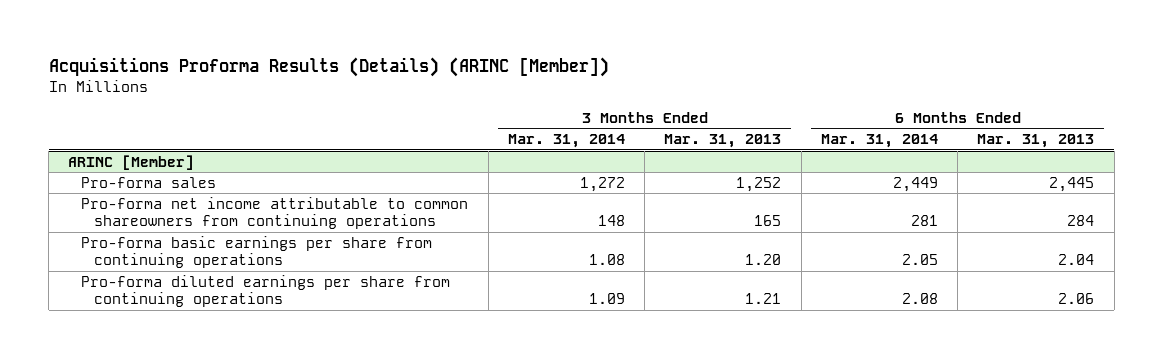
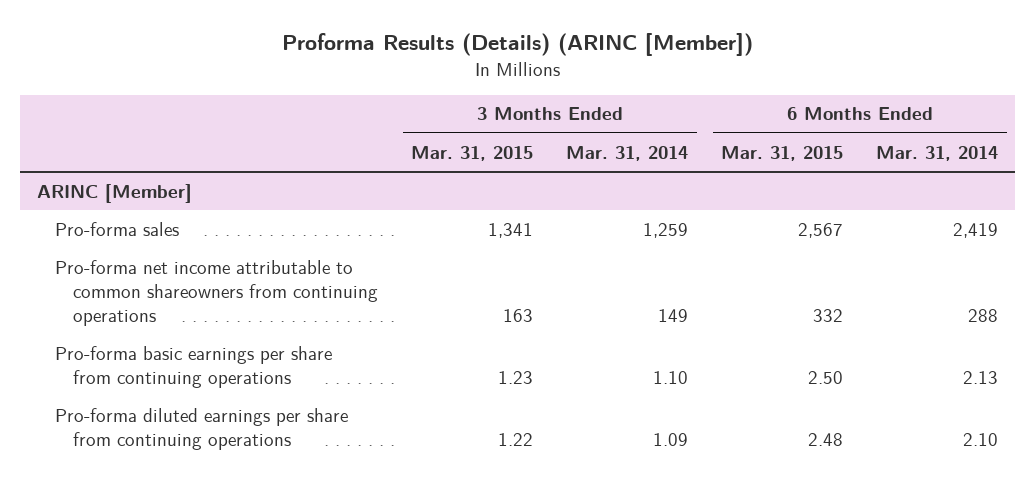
[48,56,609,77] Acquisitions Proforma Results (Details) (ARINC [Member]) -> [281,32,753,56] Proforma Results (Details) (ARINC [Member])
[664,134,782,149] Mar. 31, 2013 -> none
[977,134,1095,149] Mar. 31, 2013 -> none
none -> [411,145,534,161] Mar. 31, 2015
none -> [721,145,844,161] Mar. 31, 2015
[579,176,625,192] 1,272 -> [643,222,689,238] 1,259
[892,176,938,192] 2,449 -> [953,222,999,238] 2,419
[597,215,625,227] 148 -> [658,308,689,322] 149
[910,215,938,227] 281 -> [968,308,999,322] 288
[588,254,625,266] 1.08 -> [653,370,689,384] 1.10
[901,254,938,266] 2.05 -> [963,370,999,384] 2.13
[901,293,938,305] 2.08 -> [963,432,999,446] 2.10

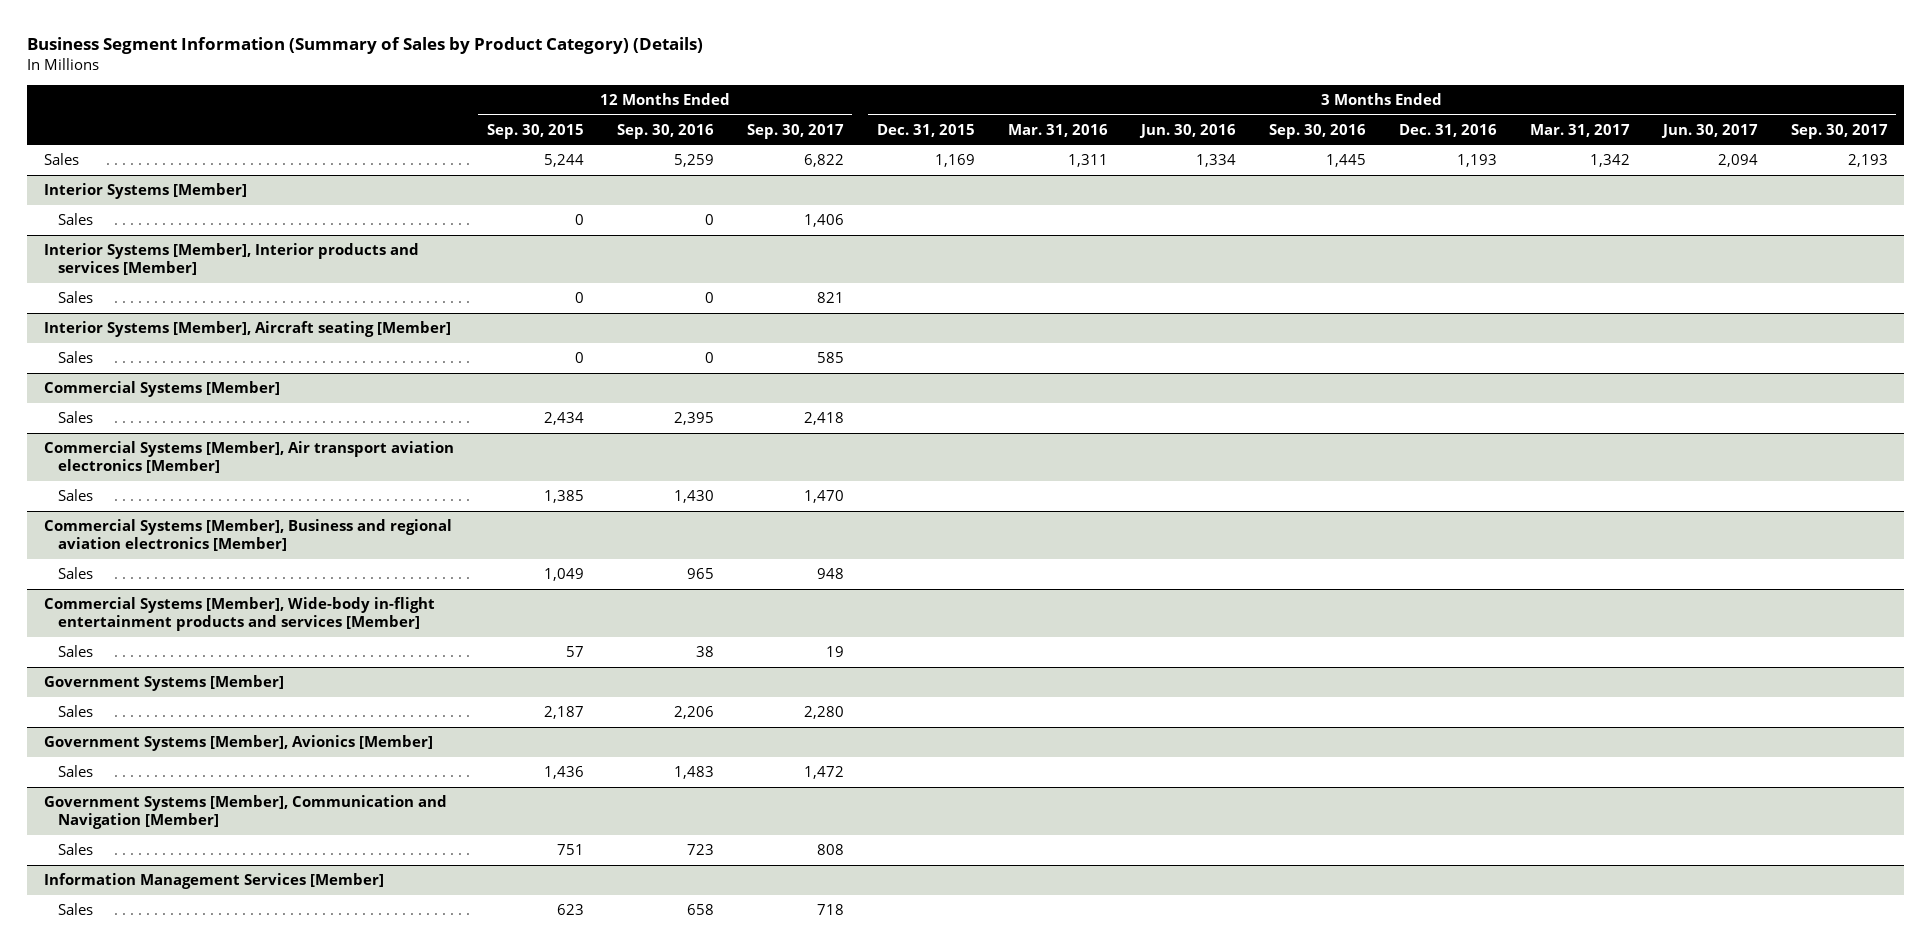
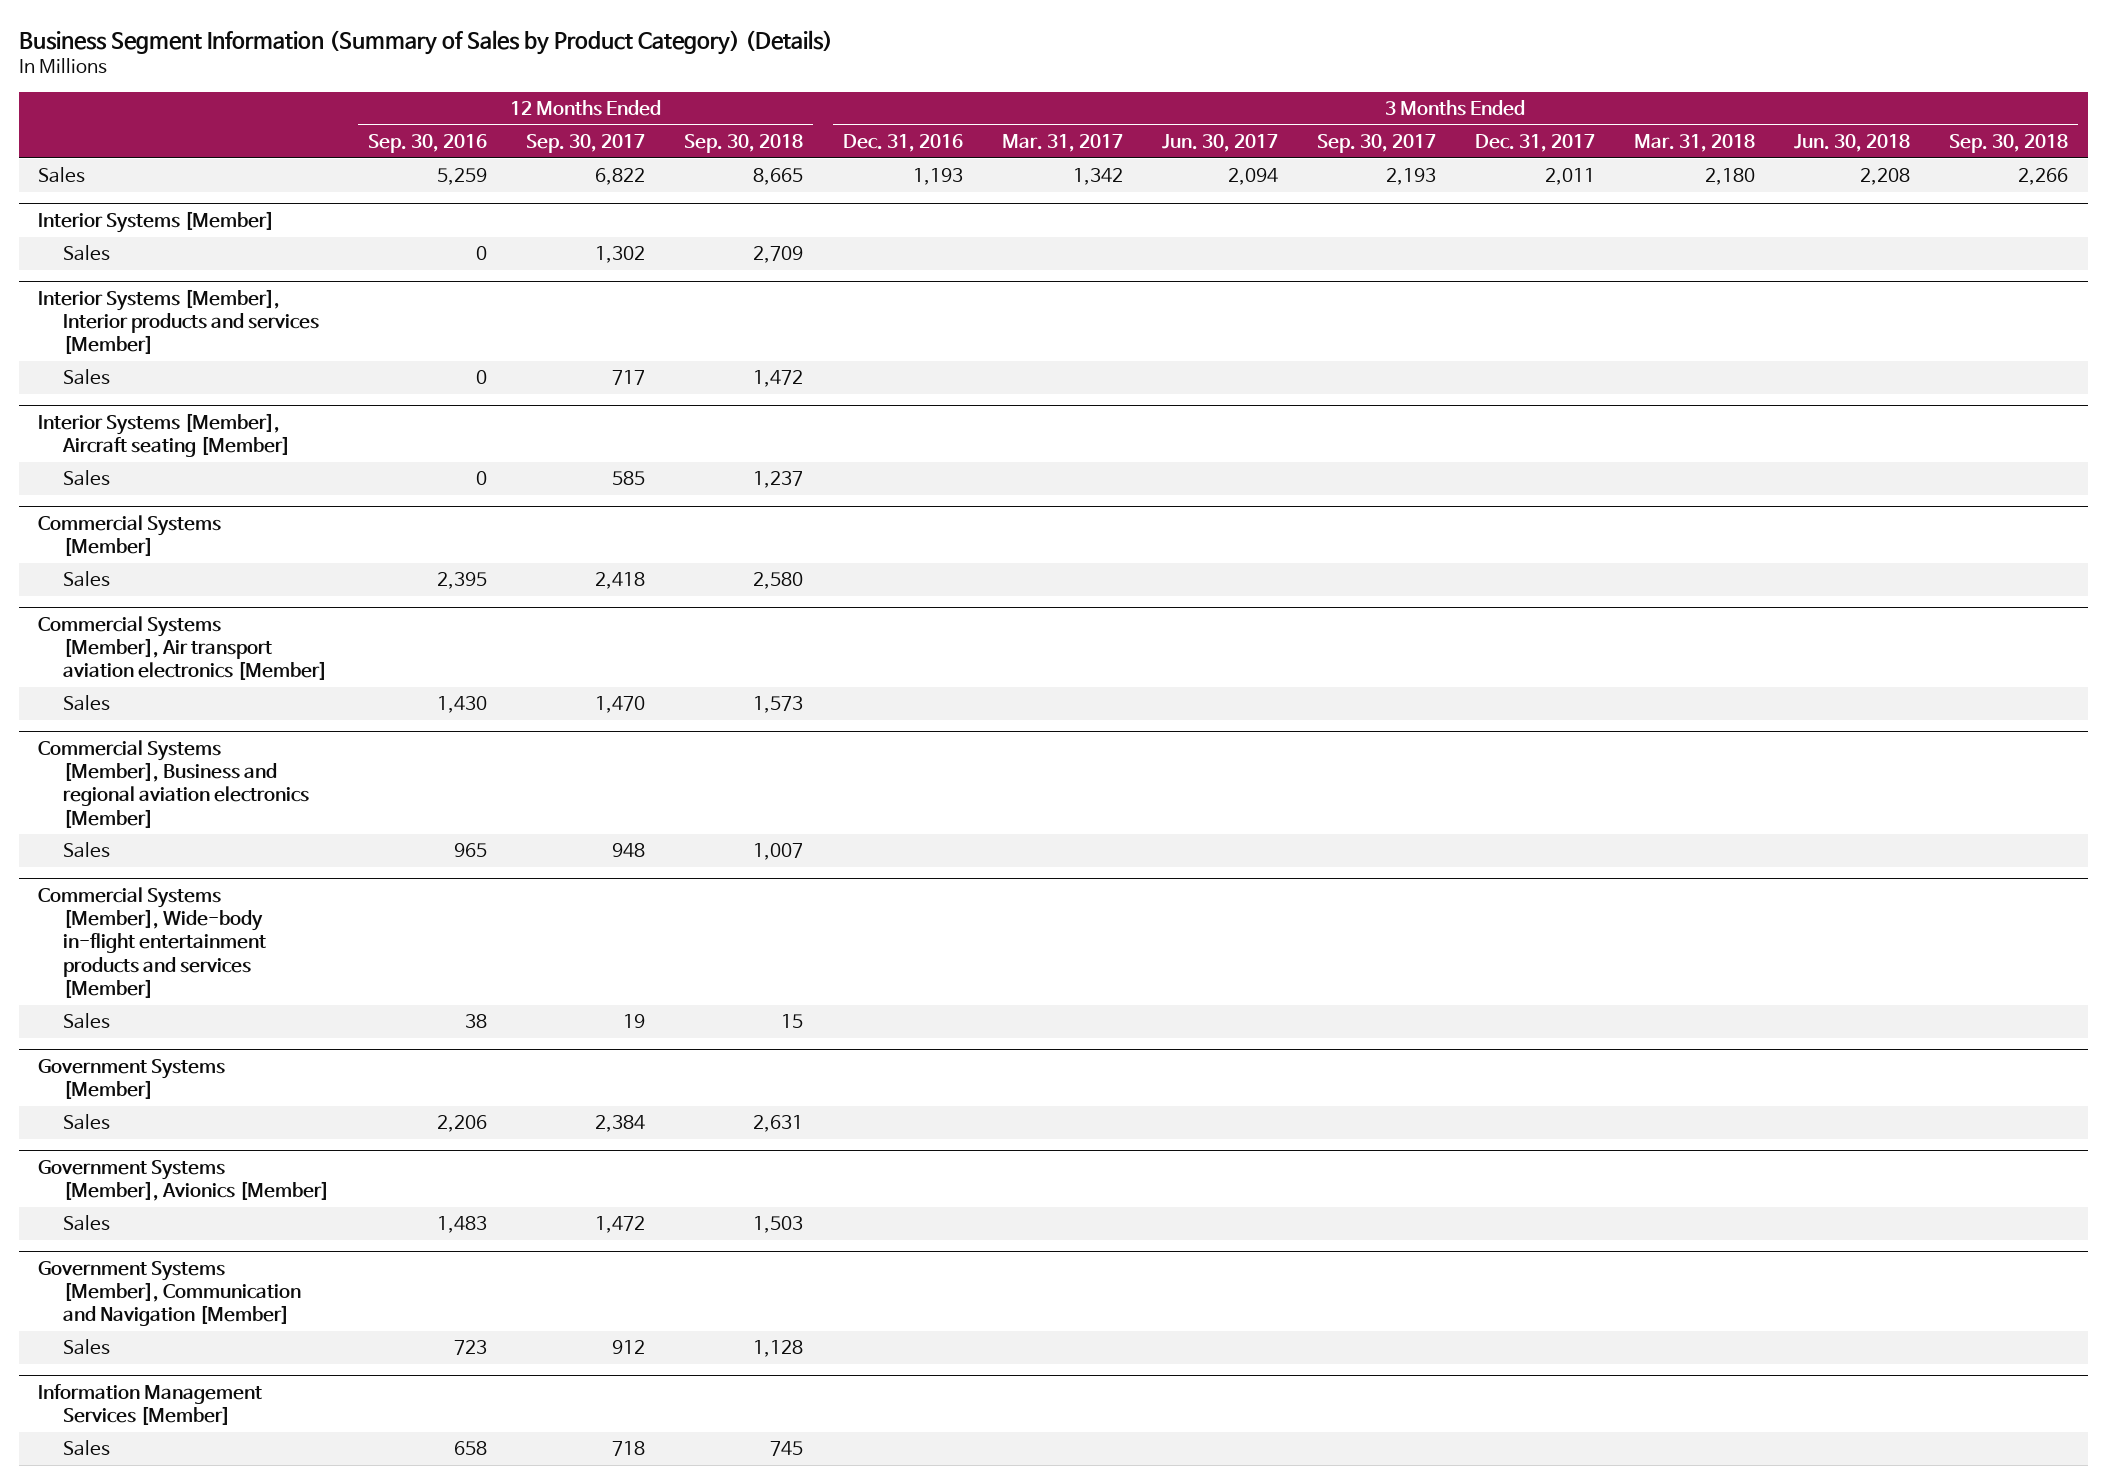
[486,123,584,139] Sep. 30, 2015 -> none
[876,123,975,137] Dec. 31, 2015 -> none
[1007,123,1108,137] Mar. 31, 2016 -> none
[1138,123,1236,138] Jun. 30, 2016 -> none
[1268,123,1366,139] Sep. 30, 2016 -> none
none -> [684,134,804,154] Sep. 30, 2018
none -> [1475,134,1596,153] Dec. 31, 2017
none -> [1634,134,1756,153] Mar. 31, 2018
none -> [1794,134,1911,153] Jun. 30, 2018
none -> [1949,134,2069,154] Sep. 30, 2018
[803,214,844,228] 1,406 -> [595,246,646,264] 1,302
[816,292,844,304] 821 -> [612,370,646,386] 717
[803,706,844,720] 2,280 -> [595,1115,646,1133] 2,384
[816,844,844,856] 808 -> [612,1340,646,1355] 912

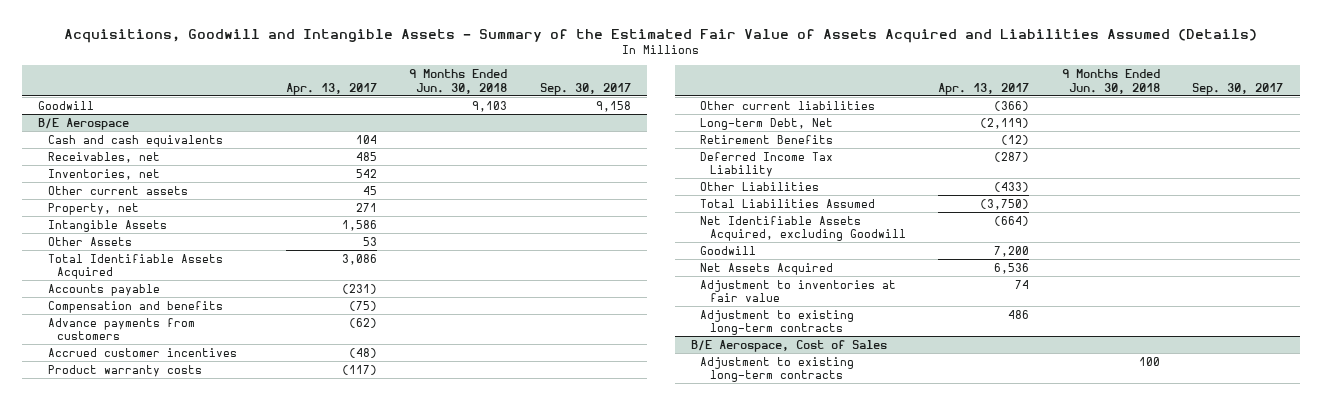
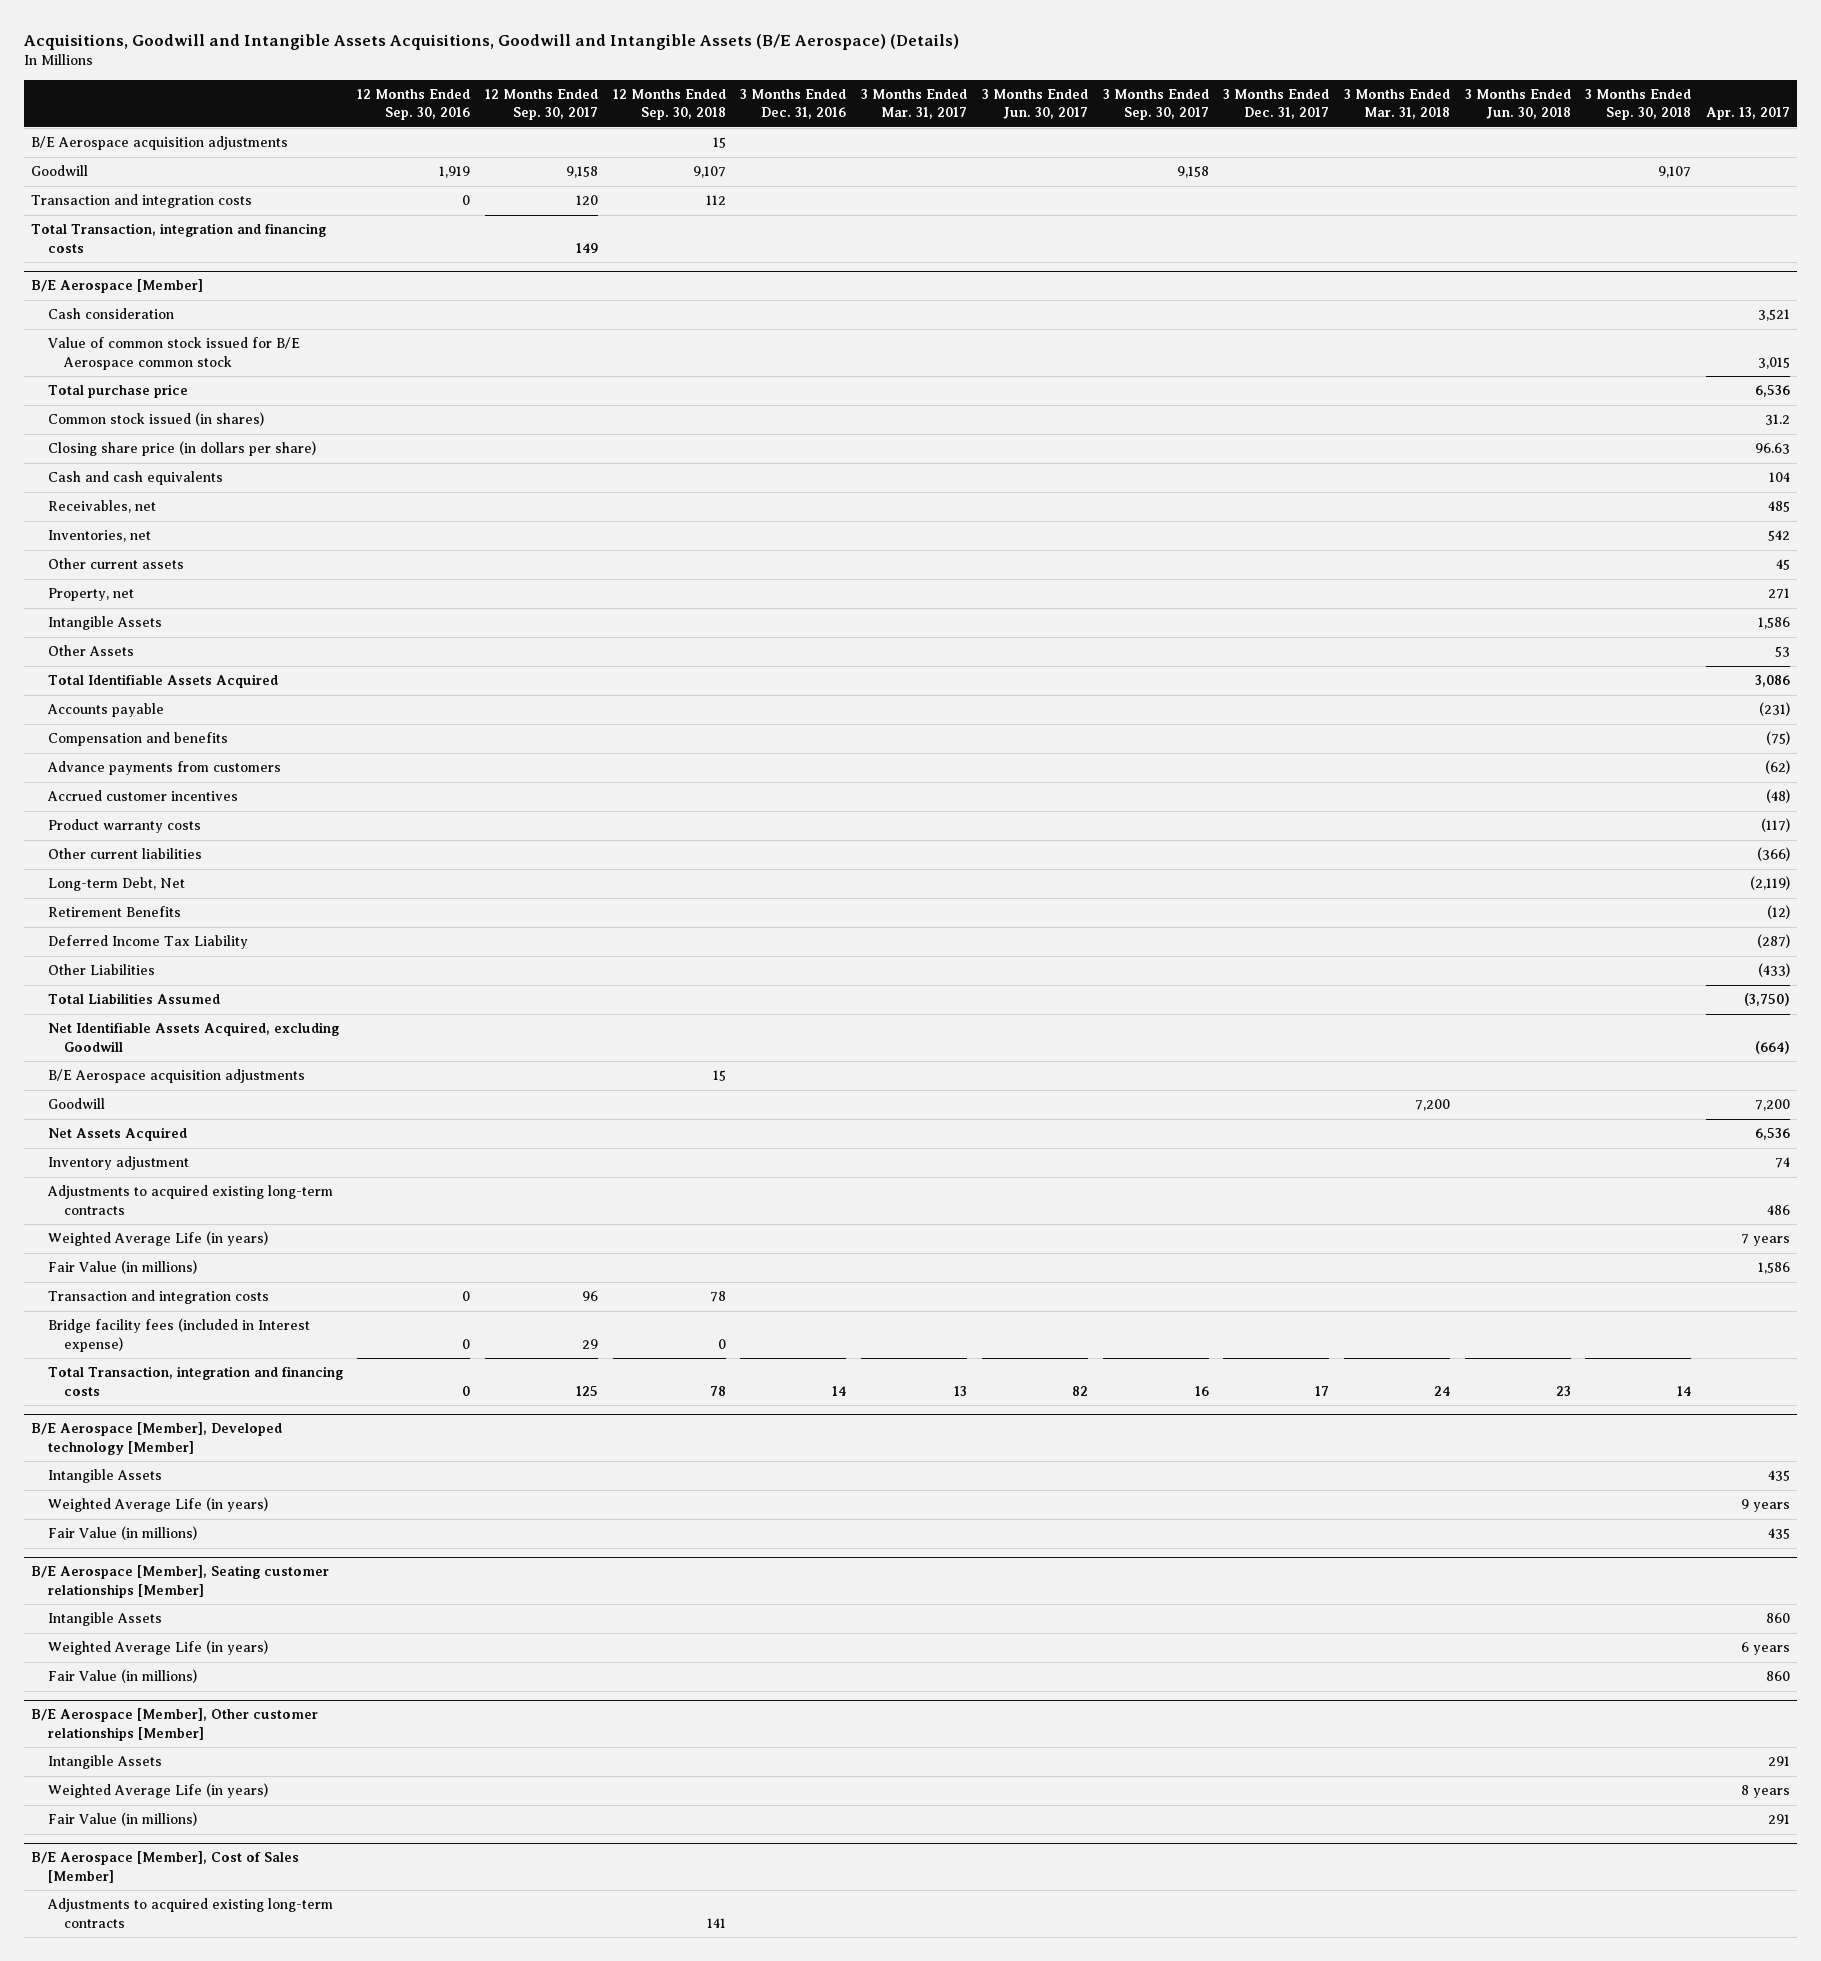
[63,29,1257,44] Acquisitions, Goodwill and Intangible Assets - Summary of the Estimated Fair Value of Assets Acquired and Liabilities Assumed (Details) -> [24,34,960,51] Acquisitions, Goodwill and Intangible Assets Acquisitions, Goodwill and Intangible Assets (B/E Aerospace) (Details)
[409,68,508,94] 9 Months Ended Jun. 30, 2018 -> none
[539,82,631,95] Sep. 30, 2017 -> none
none -> [357,88,471,121] 12 Months Ended Sep. 30, 2016
none -> [485,88,599,121] 12 Months Ended Sep. 30, 2017
none -> [612,88,726,121] 12 Months Ended Sep. 30, 2018
none -> [740,88,847,120] 3 Months Ended Dec. 31, 2016
none -> [861,88,968,120] 3 Months Ended Mar. 31, 2017
none -> [981,88,1088,120] 3 Months Ended Jun. 30, 2017
none -> [1102,88,1209,121] 3 Months Ended Sep. 30, 2017
none -> [1223,88,1330,120] 3 Months Ended Dec. 31, 2017
none -> [1343,88,1450,120] 3 Months Ended Mar. 31, 2018
none -> [1464,88,1571,120] 3 Months Ended Jun. 30, 2018
none -> [1585,88,1692,121] 3 Months Ended Sep. 30, 2018
none -> [31,136,289,151] B/E Aerospace acquisition adjustments
none -> [31,194,253,209] Transaction and integration costs
none -> [31,223,327,253] Total Transaction, integration and financing costs
[38,117,130,130] B/E Aerospace -> [31,279,204,294] B/E Aerospace [Member]
none -> [47,308,174,320] Cash consideration
none -> [47,337,300,370] Value of common stock issued for B/E Aerospace common stock
none -> [47,384,188,399] Total purchase price
none -> [47,412,264,427] Common stock issued (in shares)
none -> [47,441,316,457] Closing share price (in dollars per share)
none -> [47,1069,305,1084] B/E Aerospace acquisition adjustments
[700,279,897,303] Adjustment to inventories at fair value -> [47,1156,189,1171] Inventory adjustment
[700,309,855,336] Adjustment to existing long-term contracts -> [46,1185,333,1215] Adjustments to acquired existing long-term contracts
none -> [47,1231,268,1247] Weighted Average Life (in years)
none -> [47,1260,197,1275] Fair Value (in millions)
none -> [47,1290,269,1305] Transaction and integration costs
none -> [47,1318,310,1352] Bridge facility fees (included in Interest expense)
none -> [47,1366,343,1396] Total Transaction, integration and financing costs
none -> [31,1422,283,1455] B/E Aerospace [Member], Developed technology [Member]
none -> [47,1469,162,1484] Intangible Assets
none -> [47,1497,268,1513] Weighted Average Life (in years)
none -> [47,1526,197,1541] Fair Value (in millions)
none -> [31,1565,330,1598] B/E Aerospace [Member], Seating customer relationships [Member]
none -> [47,1612,162,1627] Intangible Assets
none -> [47,1640,268,1656] Weighted Average Life (in years)
none -> [47,1669,197,1684] Fair Value (in millions)
none -> [31,1708,319,1741] B/E Aerospace [Member], Other customer relationships [Member]
none -> [47,1755,162,1770] Intangible Assets
none -> [47,1783,268,1799] Weighted Average Life (in years)
none -> [47,1812,197,1827] Fair Value (in millions)
[690,339,887,352] B/E Aerospace, Cost of Sales -> [31,1851,300,1883] B/E Aerospace [Member], Cost of Sales [Member]
[700,356,855,383] Adjustment to existing long-term contracts -> [46,1898,333,1928] Adjustments to acquired existing long-term contracts

